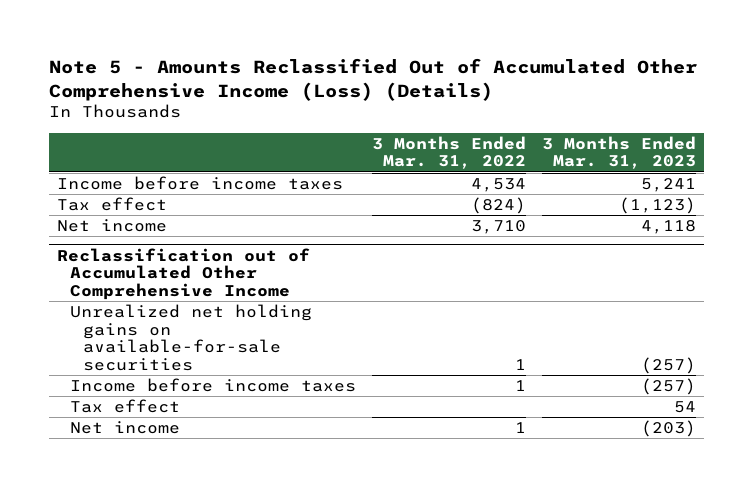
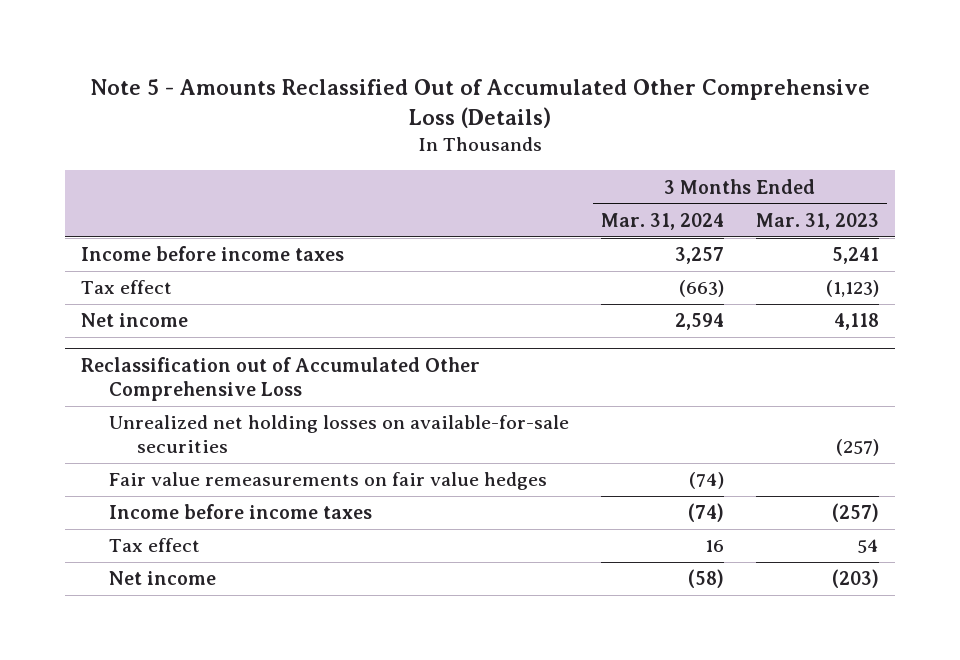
[49,58,698,101] Note 5 - Amounts Reclassified Out of Accumulated Other Comprehensive Income (Loss) (Details) -> [89,79,870,129] Note 5 - Amounts Reclassified Out of Accumulated Other Comprehensive Loss (Details)
[372,135,527,170] 3 Months Ended Mar. 31, 2022 -> none
none -> [600,212,724,230] Mar. 31, 2024
[57,247,311,301] Reclassification out of Accumulated Other Comprehensive Income -> [81,357,481,402] Reclassification out of Accumulated Other Comprehensive Loss
[70,304,313,371] Unrealized net holding gains on available-for-sale securities -> [108,415,569,454] Unrealized net holding losses on available-for-sale securities
none -> [108,472,547,491] Fair value remeasurements on fair value hedges

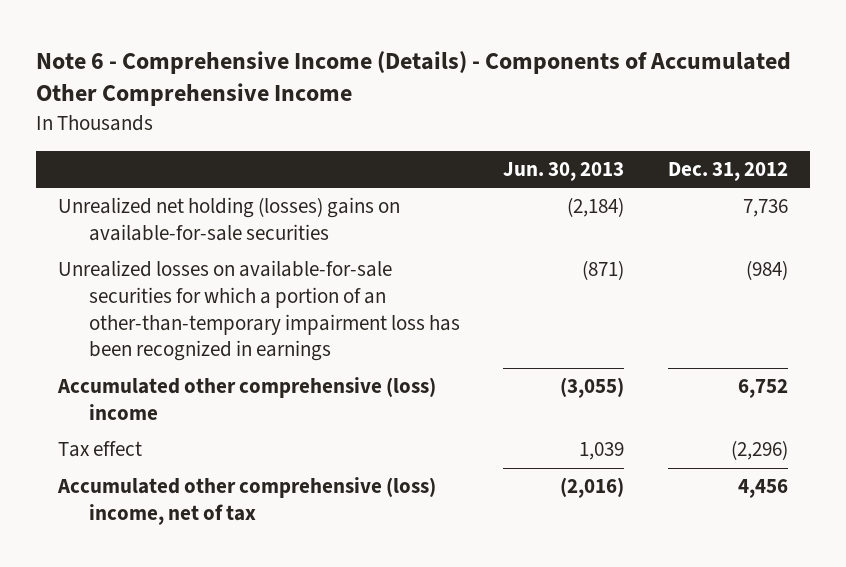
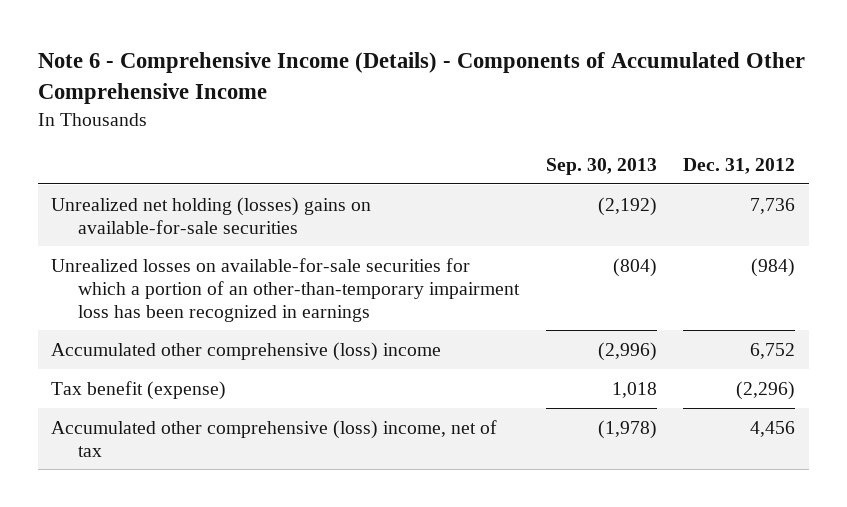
[503,161,625,181] Jun. 30, 2013 -> none
none -> [545,157,657,175] Sep. 30, 2013
[57,441,142,458] Tax effect -> [51,380,227,400] Tax benefit (expense)

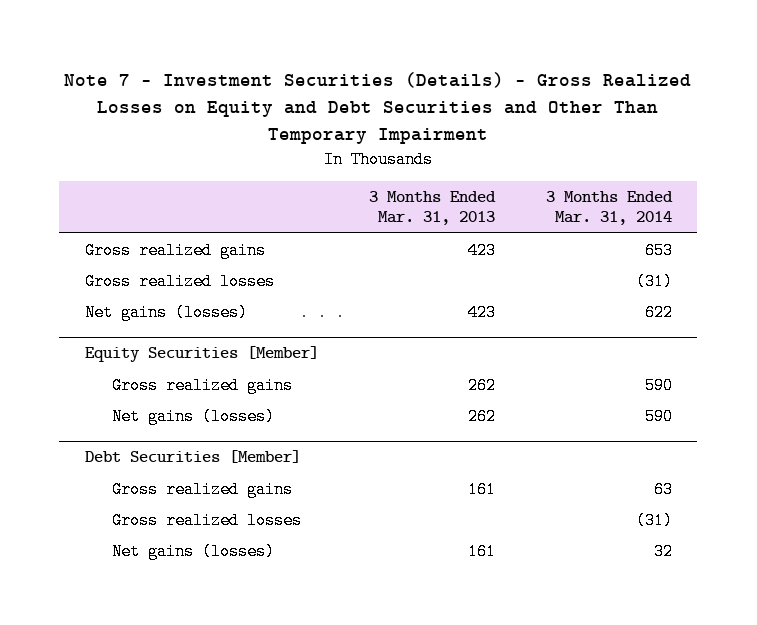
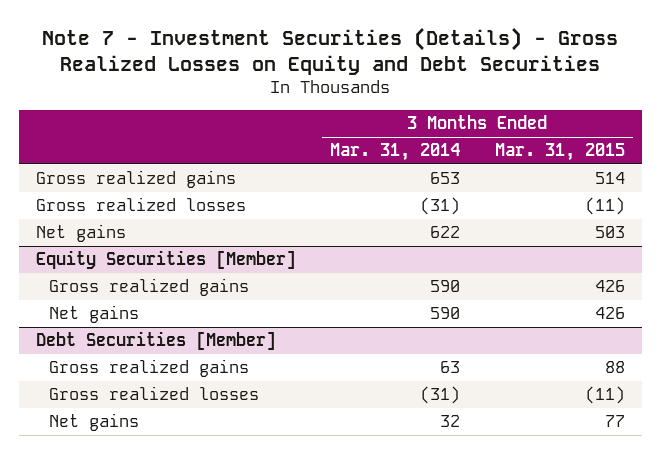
[64,72,692,145] Note 7 - Investment Securities (Details) - Gross Realized Losses on Equity and Debt Securities and Other Than Temporary Impairment -> [42,26,619,75] Note 7 - Investment Securities (Details) - Gross Realized Losses on Equity and Debt Securities
[369,190,497,226] 3 Months Ended Mar. 31, 2013 -> none
none -> [494,143,625,162] Mar. 31, 2015
[84,304,248,322] Net gains (losses) -> [35,224,126,243] Net gains
[112,408,276,426] Net gains (losses) -> [48,305,139,324] Net gains
[112,543,276,561] Net gains (losses) -> [48,413,139,432] Net gains

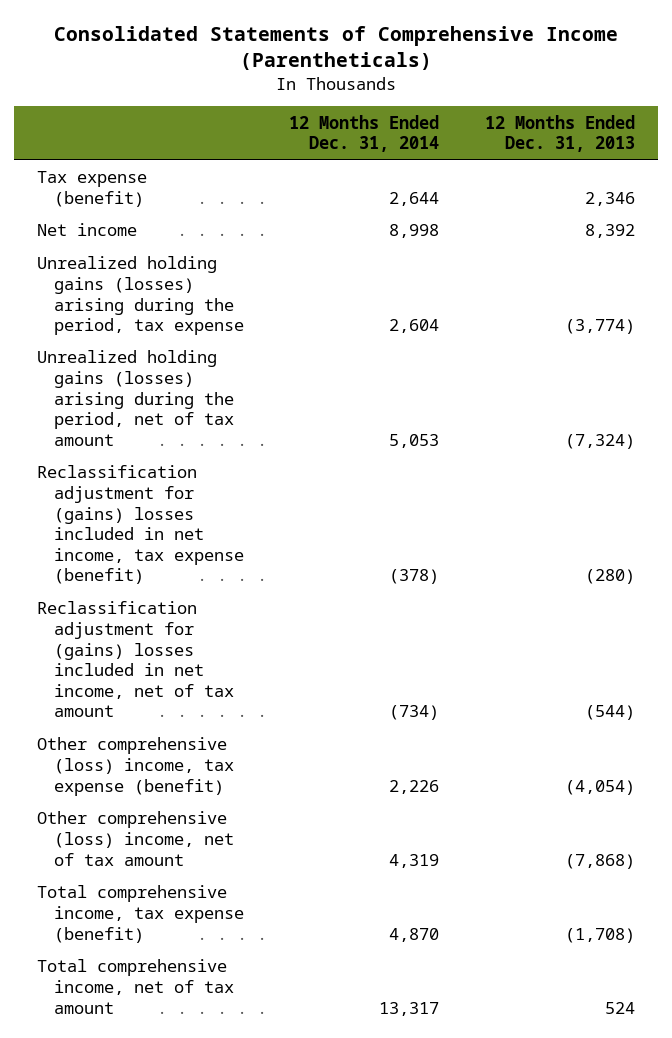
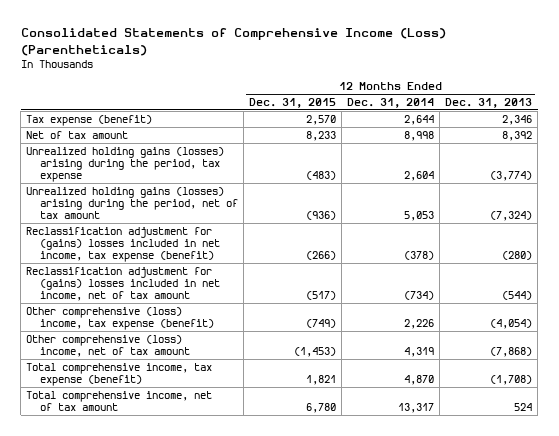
[54,25,619,70] Consolidated Statements of Comprehensive Income (Parentheticals) -> [20,28,446,56] Consolidated Statements of Comprehensive Income (Loss) (Parentheticals)
none -> [248,98,336,109] Dec. 31, 2015
[37,223,138,237] Net income -> [26,130,129,139] Net of tax amount

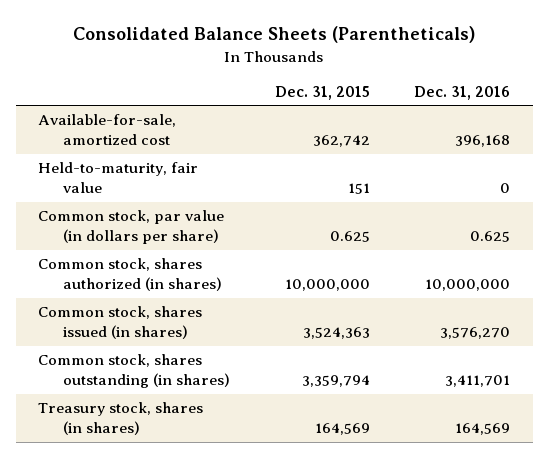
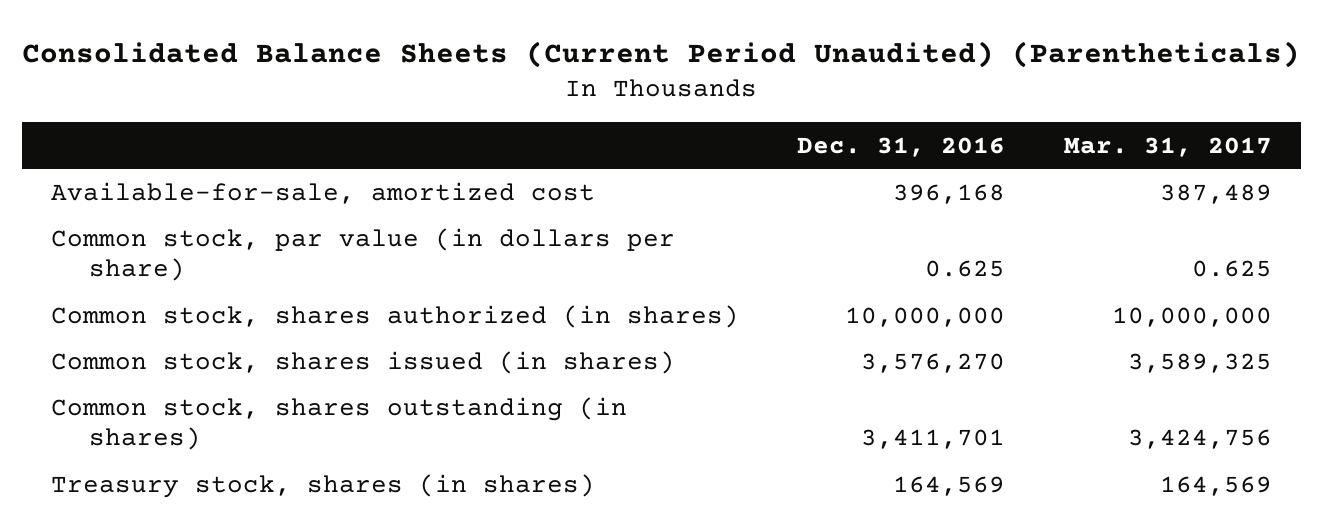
[73,26,476,44] Consolidated Balance Sheets (Parentheticals) -> [22,40,1301,68] Consolidated Balance Sheets (Current Period Unaudited) (Parentheticals)
[274,85,370,100] Dec. 31, 2015 -> none
none -> [1063,136,1272,157] Mar. 31, 2017
[38,162,199,194] Held-to-maturity, fair value -> none

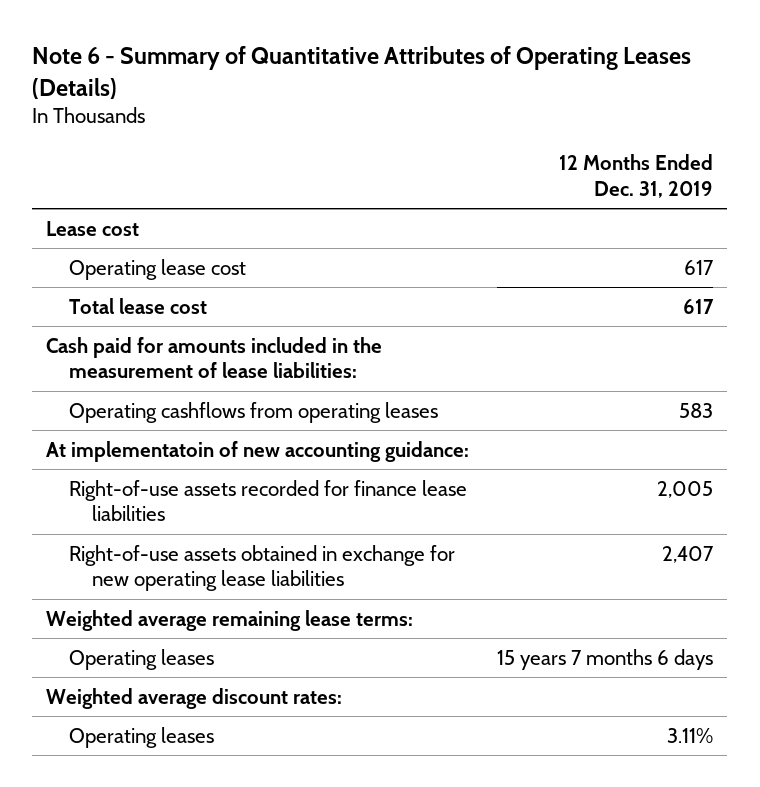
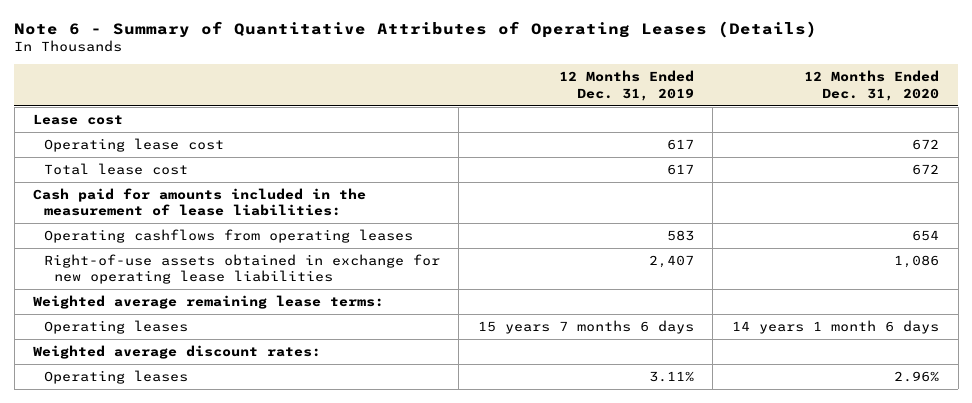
none -> [803,70,939,101] 12 Months Ended Dec. 31, 2020
[46,440,470,462] At implementatoin of new accounting guidance: -> none
[69,479,468,522] Right-of-use assets recorded for finance lease liabilities -> none

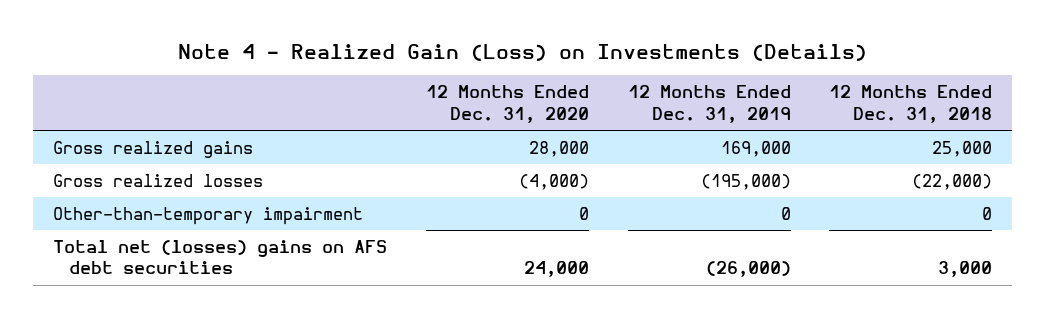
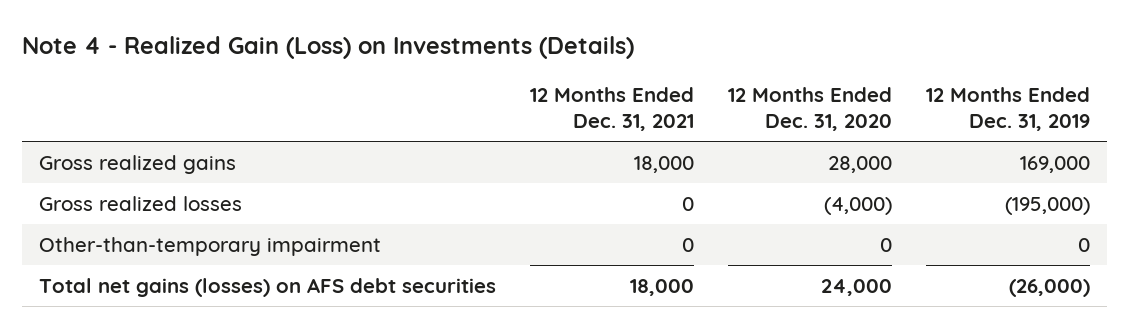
[829,85,993,123] 12 Months Ended Dec. 31, 2018 -> none
none -> [530,87,695,132] 12 Months Ended Dec. 31, 2021
[52,239,387,275] Total net (losses) gains on AFS debt securities -> [39,277,497,297] Total net gains (losses) on AFS debt securities

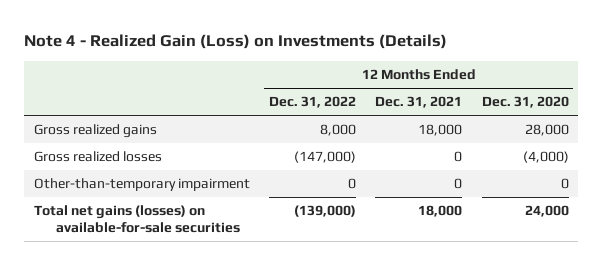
[926,87,1091,132] 12 Months Ended Dec. 31, 2019 -> none
none -> [269,96,357,109] Dec. 31, 2022
[39,277,497,297] Total net gains (losses) on AFS debt securities -> [33,205,240,233] Total net gains (losses) on available-for-sale securities

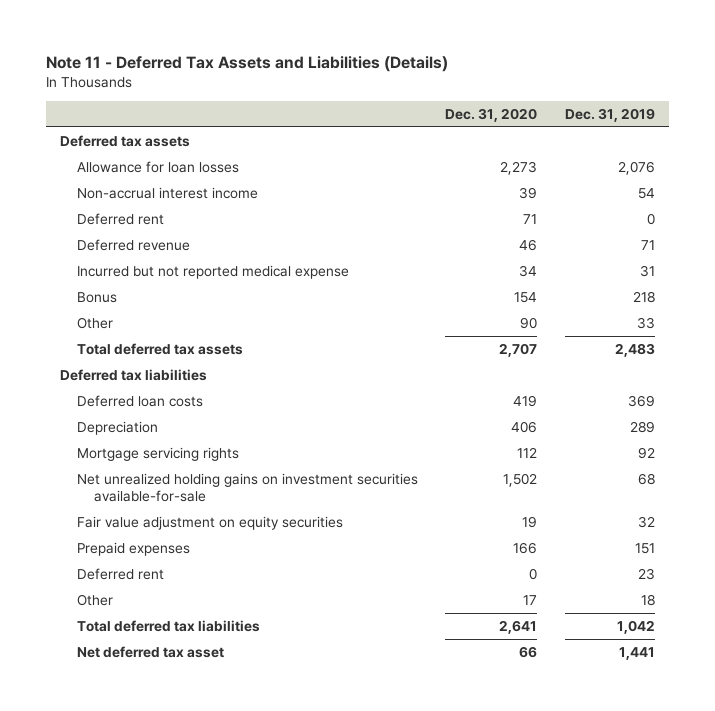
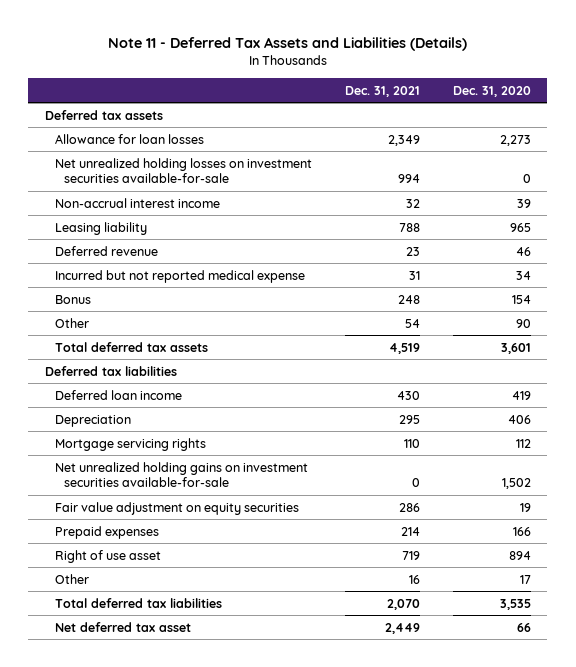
[564,107,655,122] Dec. 31, 2019 -> none
none -> [344,85,420,97] Dec. 31, 2021
none -> [54,157,312,184] Net unrealized holding losses on investment securities available-for-sale
[76,212,164,225] Deferred rent -> none
none -> [54,221,147,235] Leasing liability
[499,342,538,357] 2,707 -> [500,342,531,354] 3,601
[76,394,203,407] Deferred loan costs -> [54,389,182,400] Deferred loan income
[76,567,164,580] Deferred rent -> none
none -> [54,549,161,563] Right of use asset
[499,619,538,634] 2,641 -> [499,598,531,610] 3,535

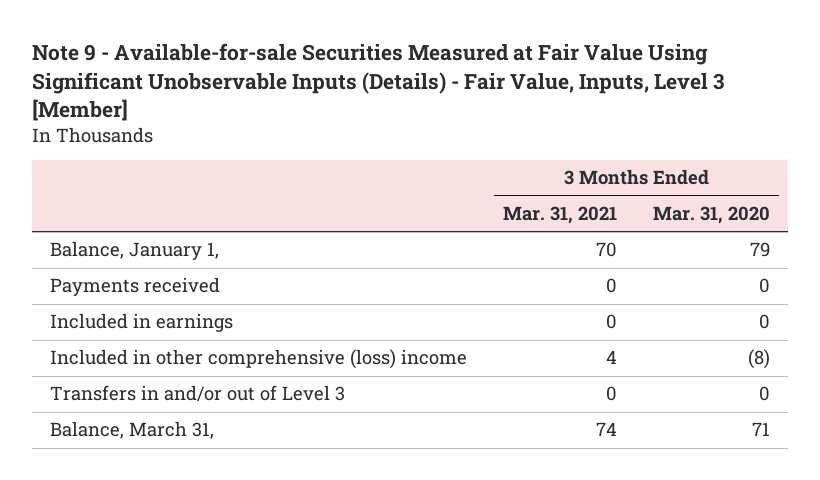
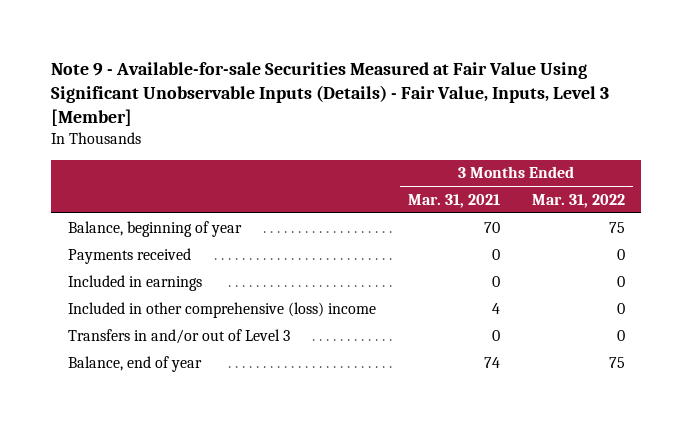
[653,206,771,225] Mar. 31, 2020 -> none
none -> [531,193,625,208] Mar. 31, 2022
[49,241,219,261] Balance, January 1, -> [67,220,242,237] Balance, beginning of year
[49,421,214,440] Balance, March 31, -> [67,355,202,372] Balance, end of year

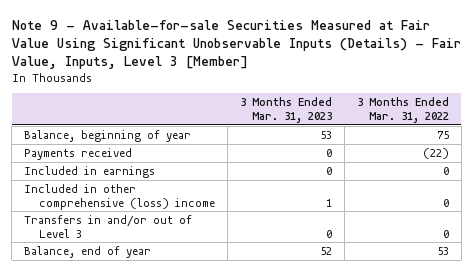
[407,193,500,208] Mar. 31, 2021 -> none
none -> [239,97,332,123] 3 Months Ended Mar. 31, 2023
[616,248,625,260] 0 -> [422,147,449,159] (22)
[608,356,625,368] 75 -> [436,246,449,255] 53

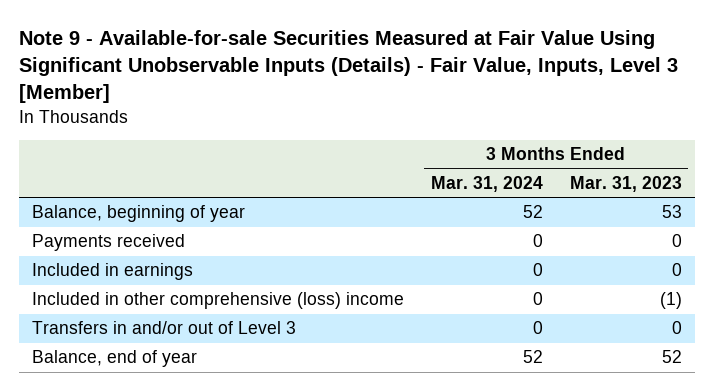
[356,97,449,123] 3 Months Ended Mar. 31, 2022 -> none
none -> [430,175,543,192] Mar. 31, 2024
[325,198,332,207] 1 -> [659,292,682,310] (1)

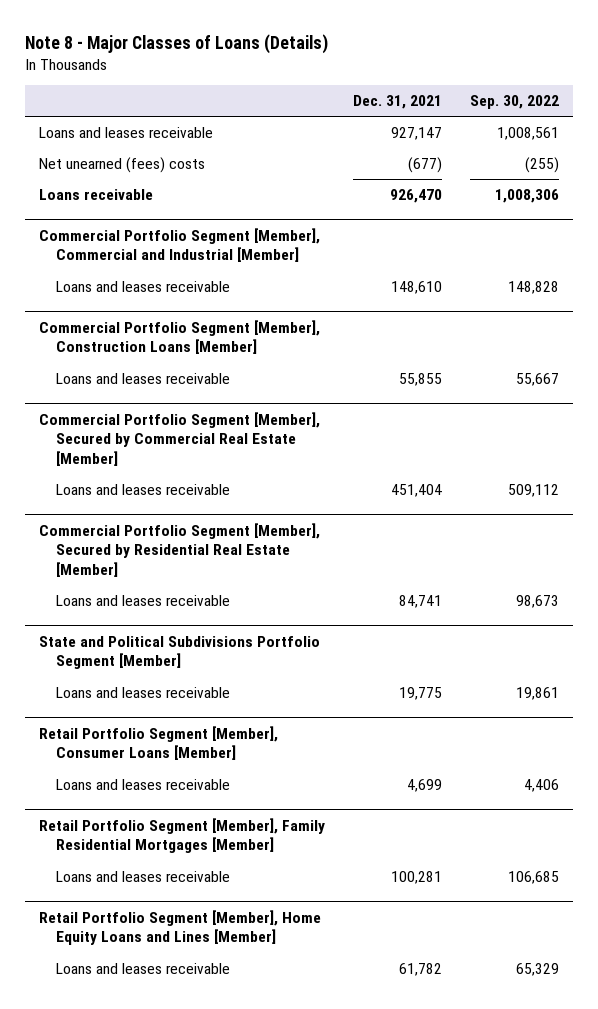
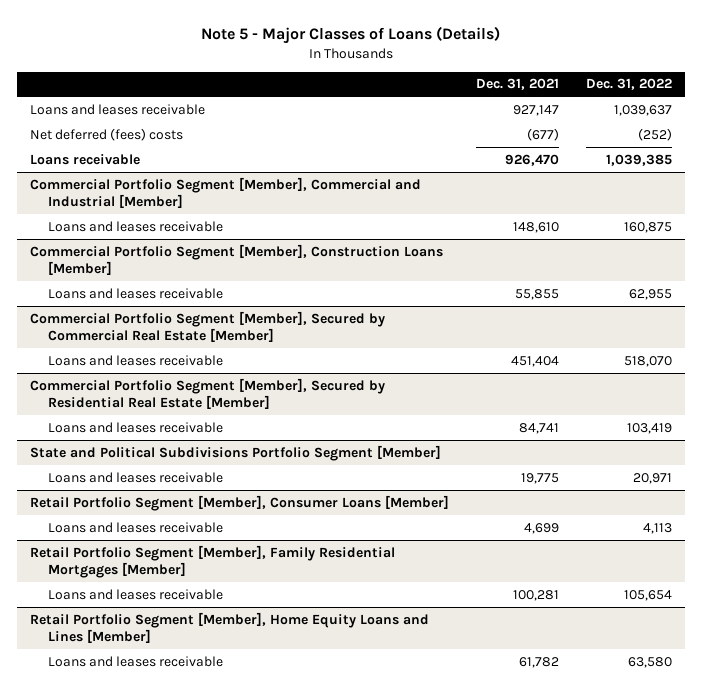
[25,34,329,55] Note 8 - Major Classes of Loans (Details) -> [201,25,501,44] Note 5 - Major Classes of Loans (Details)
[469,95,559,110] Sep. 30, 2022 -> none
none -> [585,78,672,91] Dec. 31, 2022
[39,157,206,174] Net unearned (fees) costs -> [30,127,184,141] Net deferred (fees) costs

